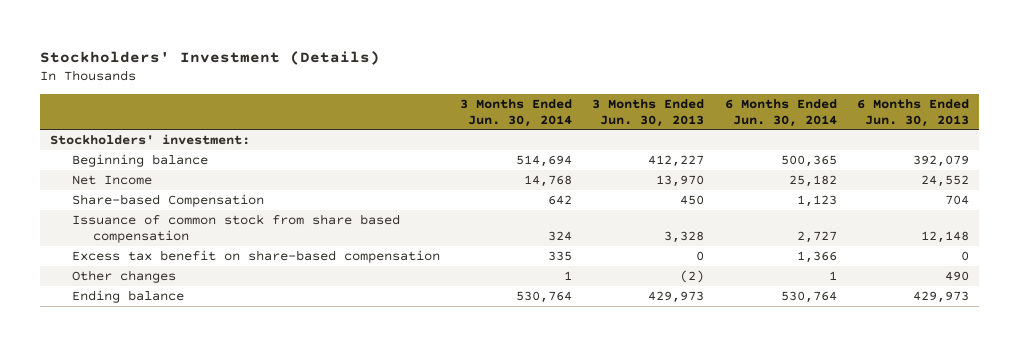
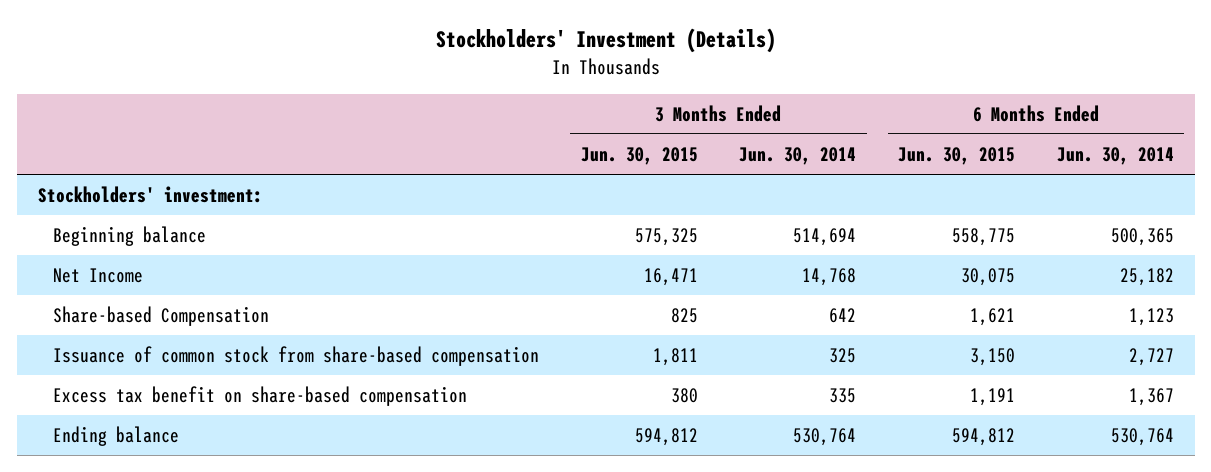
[592,98,705,127] 3 Months Ended Jun. 30, 2013 -> none
[857,98,970,127] 6 Months Ended Jun. 30, 2013 -> none
none -> [580,146,698,165] Jun. 30, 2015
none -> [898,146,1016,165] Jun. 30, 2015
[71,269,176,283] Other changes -> none
[71,213,400,243] Issuance of common stock from share based compensation -> [52,345,539,366] Issuance of common stock from share-based compensation
[548,230,573,241] 324 -> [829,347,857,363] 325
[796,250,837,263] 1,366 -> [1128,387,1174,406] 1,367

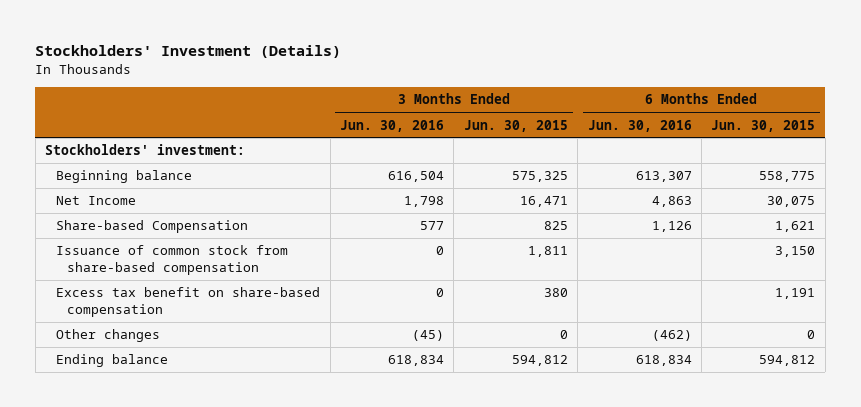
[739,146,857,165] Jun. 30, 2014 -> none
[1056,146,1174,165] Jun. 30, 2014 -> none
none -> [339,119,444,132] Jun. 30, 2016
none -> [587,119,692,132] Jun. 30, 2016
none -> [56,329,161,343] Other changes

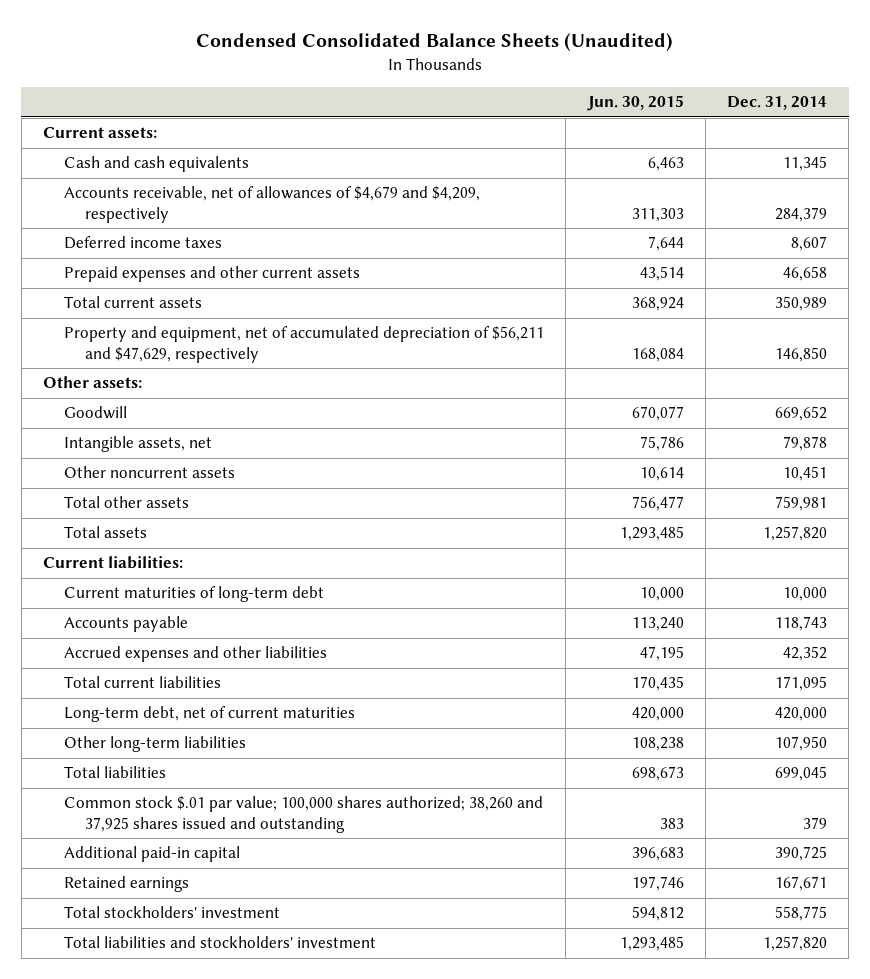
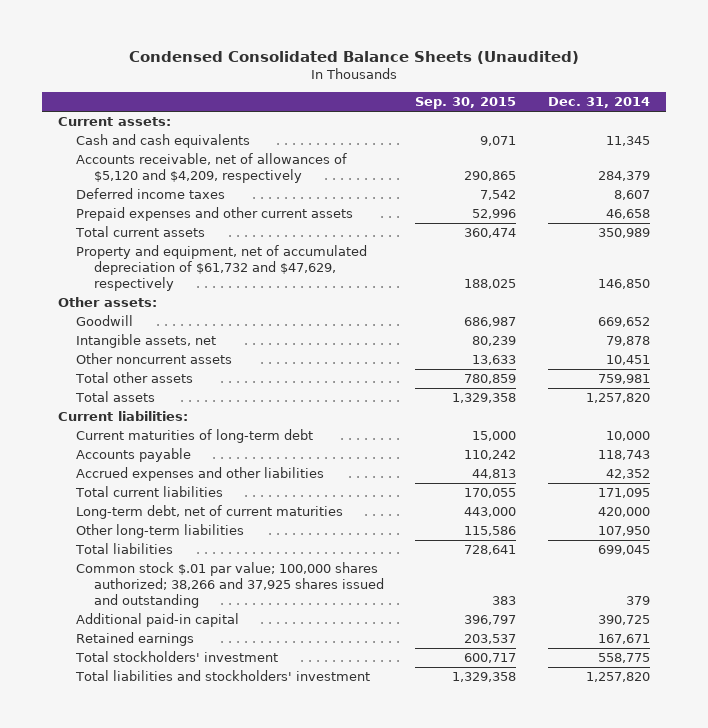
[586,95,684,112] Jun. 30, 2015 -> none
none -> [415,97,517,110] Sep. 30, 2015
[64,186,481,224] Accounts receivable, net of allowances of $4,679 and $4,209, respectively -> [76,153,348,183] Accounts receivable, net of allowances of $5,120 and $4,209, respectively
[64,326,545,364] Property and equipment, net of accumulated depreciation of $56,211 and $47,629, respectively -> [76,245,368,291] Property and equipment, net of accumulated depreciation of $61,732 and $47,629, respectively
[64,796,544,834] Common stock $.01 par value; 100,000 shares authorized; 38,260 and 37,925 shares issued and outstanding -> [76,562,384,608] Common stock $.01 par value; 100,000 shares authorized; 38,266 and 37,925 shares issued and outstanding

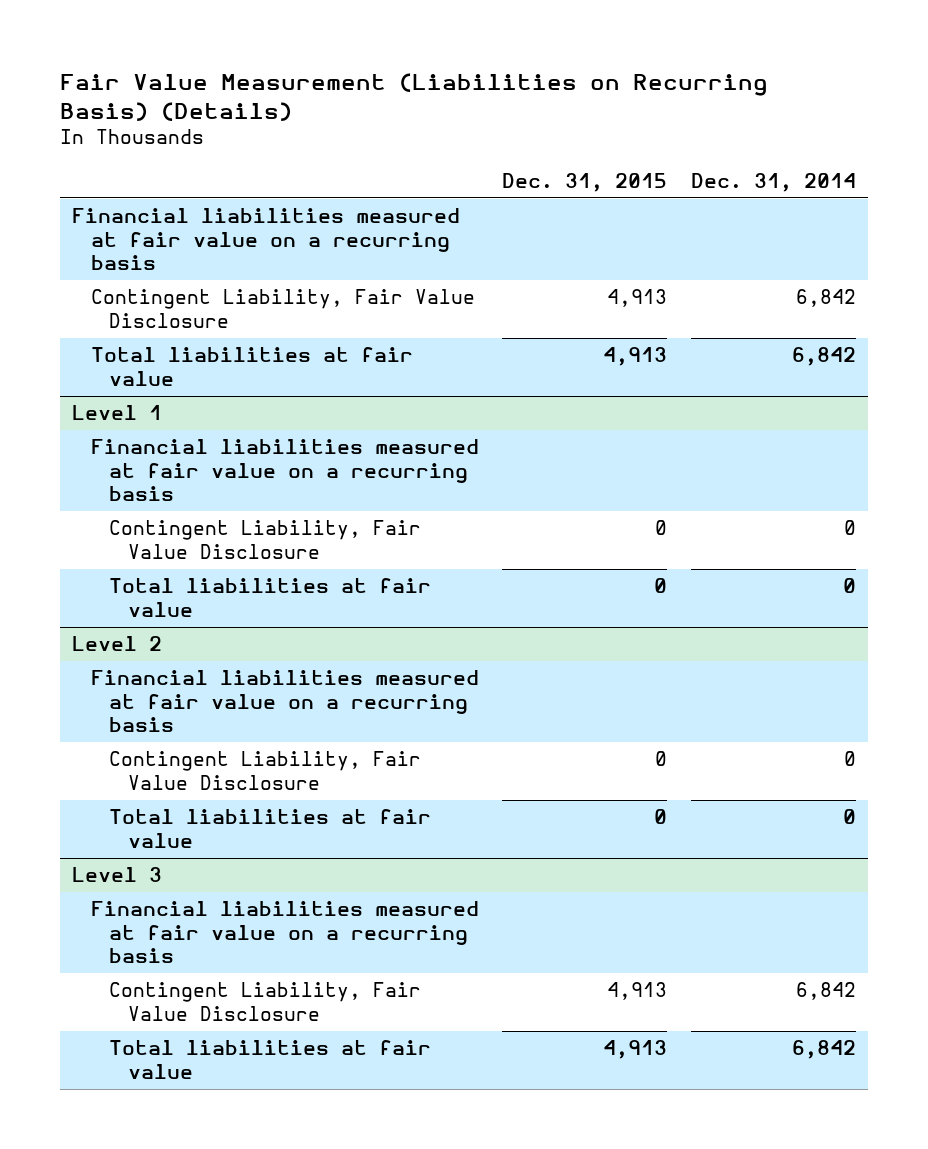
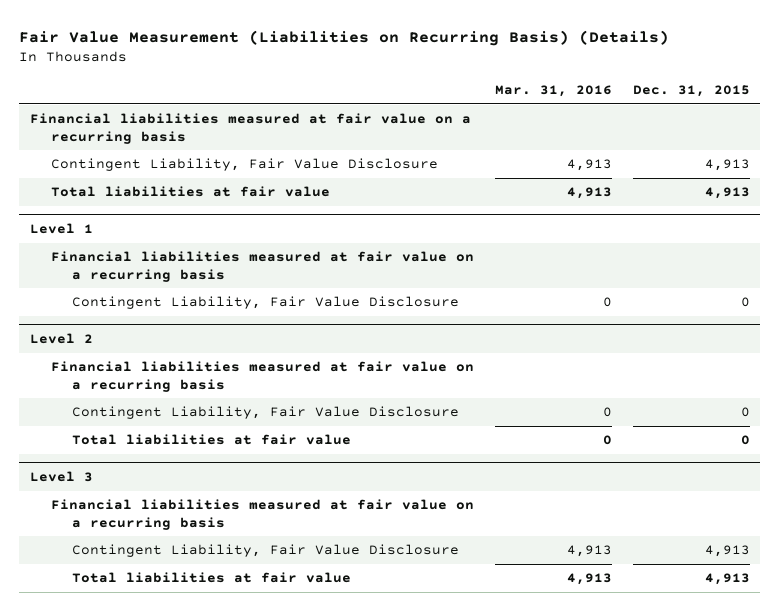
[690,172,856,192] Dec. 31, 2014 -> none
none -> [494,85,612,98] Mar. 31, 2016
[109,578,432,617] Total liabilities at fair value -> none

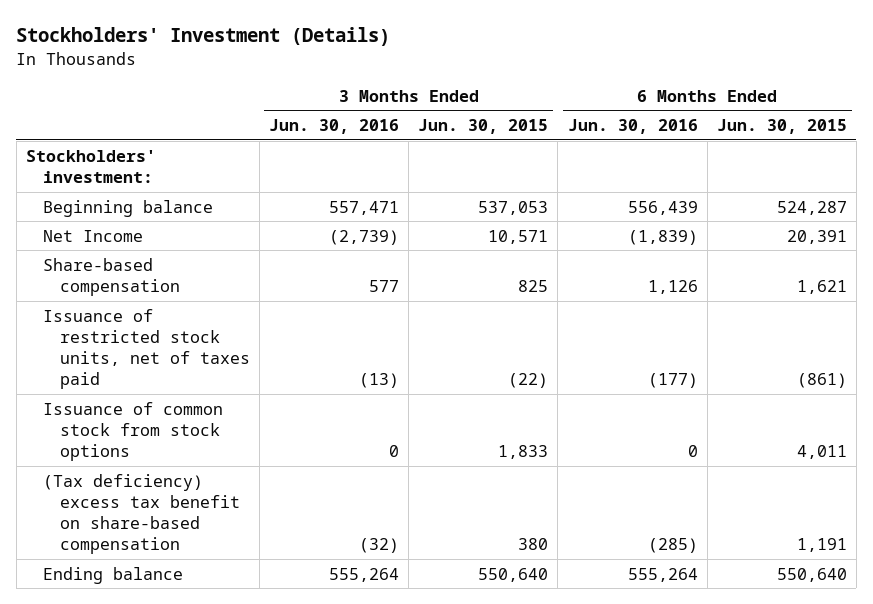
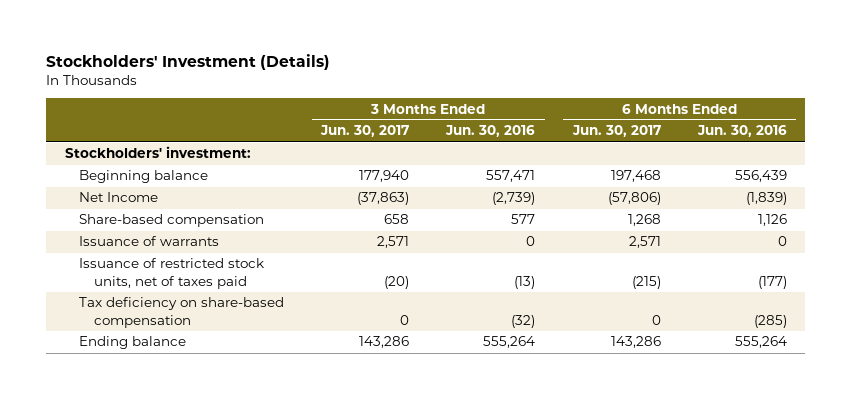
[418,119,549,135] Jun. 30, 2015 -> none
[716,119,847,135] Jun. 30, 2015 -> none
none -> [320,125,410,138] Jun. 30, 2017
none -> [571,125,661,138] Jun. 30, 2017
none -> [79,236,220,247] Issuance of warrants
[42,401,223,462] Issuance of common stock from stock options -> none
[42,473,240,555] (Tax deficiency) excess tax benefit on share-based compensation -> [79,297,285,328] Tax deficiency on share-based compensation

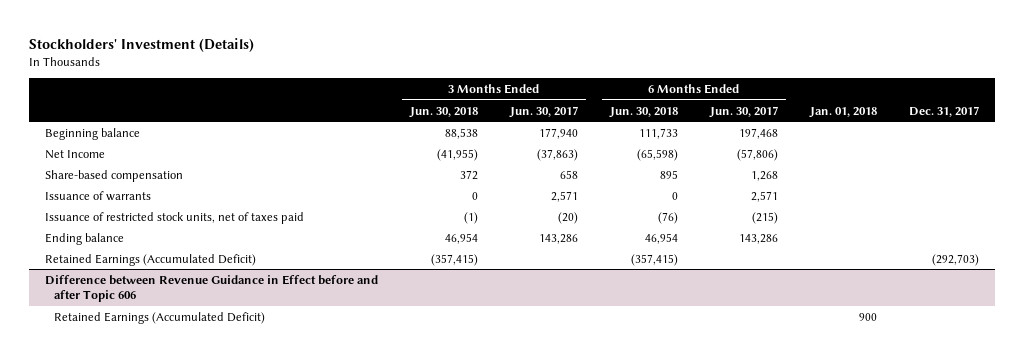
[445,125,536,138] Jun. 30, 2016 -> none
[696,125,787,138] Jun. 30, 2016 -> none
none -> [409,106,479,118] Jun. 30, 2018
none -> [608,106,678,118] Jun. 30, 2018
none -> [808,106,877,118] Jan. 01, 2018
none -> [908,105,979,117] Dec. 31, 2017
[64,146,251,159] Stockholders' investment: -> none
[79,297,285,328] Tax deficiency on share-based compensation -> none
none -> [45,253,257,266] Retained Earnings (Accumulated Deficit)
none -> [45,274,379,303] Difference between Revenue Guidance in Effect before and after Topic 606
none -> [54,311,266,324] Retained Earnings (Accumulated Deficit)

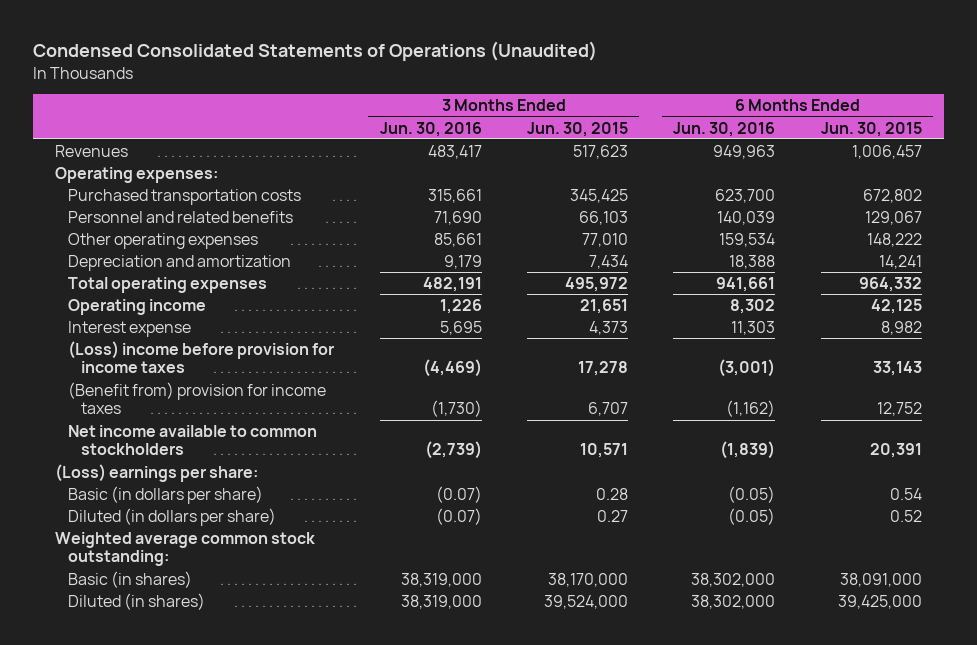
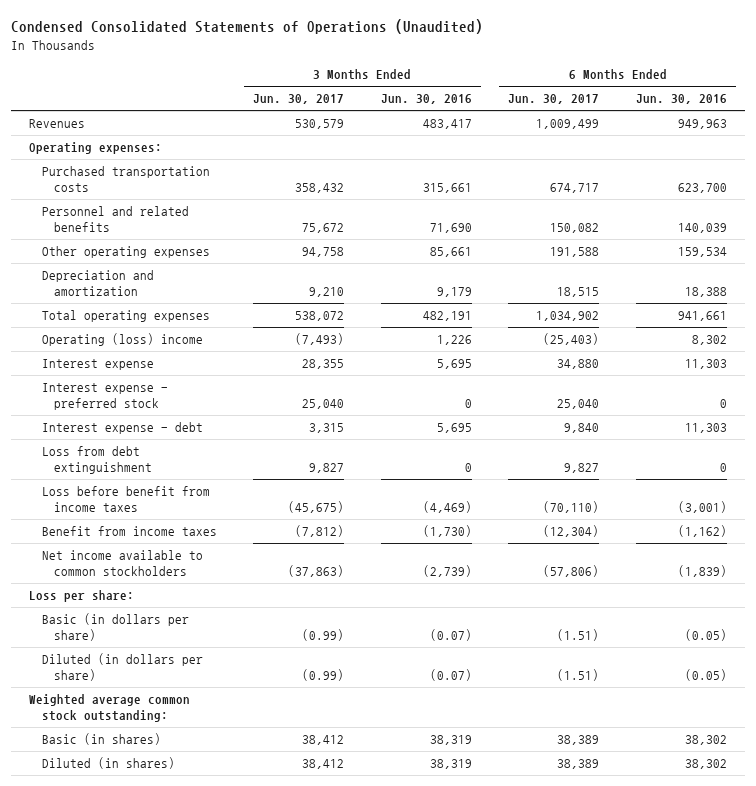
[527,121,629,137] Jun. 30, 2015 -> none
[820,121,922,137] Jun. 30, 2015 -> none
none -> [253,94,345,105] Jun. 30, 2017
none -> [508,94,600,105] Jun. 30, 2017
[68,298,207,315] Operating income -> [41,333,203,347] Operating (loss) income
none -> [41,383,168,410] Interest expense - preferred stock
none -> [41,422,203,435] Interest expense - debt
none -> [41,446,152,474] Loss from debt extinguishment
[68,340,335,374] (Loss) income before provision for income taxes -> [41,486,210,512] Loss before benefit from income taxes
[68,381,327,415] (Benefit from) provision for income taxes -> [41,526,217,537] Benefit from income taxes
[55,463,259,482] (Loss) earnings per share: -> [29,590,135,603] Loss per share:
[400,572,482,587] 38,319,000 -> [429,735,472,746] 38,319
[691,572,776,587] 38,302,000 -> [685,735,728,746] 38,302
[400,594,482,609] 38,319,000 -> [429,759,472,770] 38,319
[691,594,776,609] 38,302,000 -> [685,759,728,770] 38,302

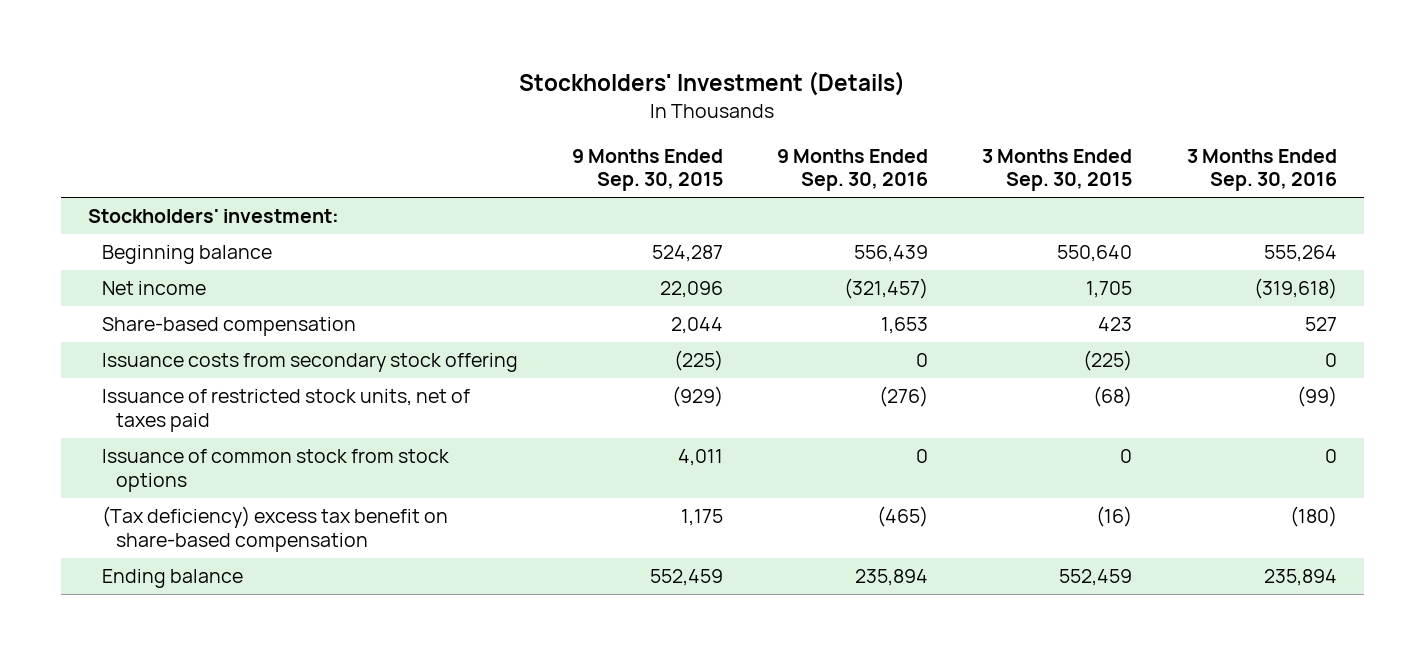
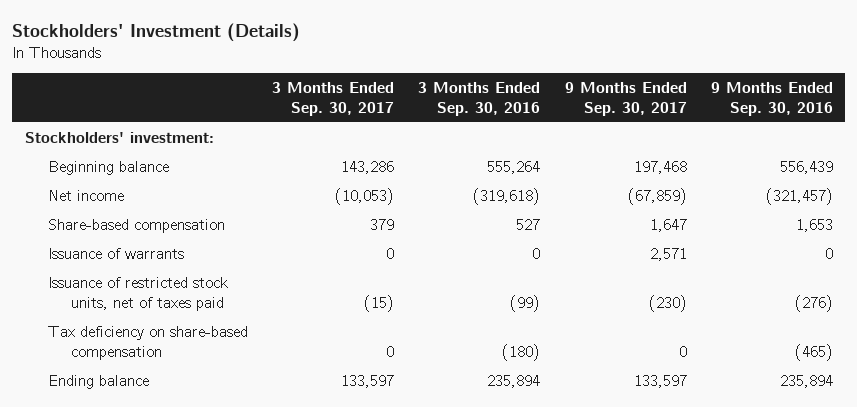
[572,148,724,192] 9 Months Ended Sep. 30, 2015 -> none
[982,148,1133,192] 3 Months Ended Sep. 30, 2015 -> none
none -> [272,81,395,116] 3 Months Ended Sep. 30, 2017
none -> [564,81,687,116] 9 Months Ended Sep. 30, 2017
[101,353,518,373] Issuance costs from secondary stock offering -> [47,247,184,259] Issuance of warrants
[101,449,450,492] Issuance of common stock from stock options -> none
[101,506,448,552] (Tax deficiency) excess tax benefit on share-based compensation -> [47,325,248,360] Tax deficiency on share-based compensation

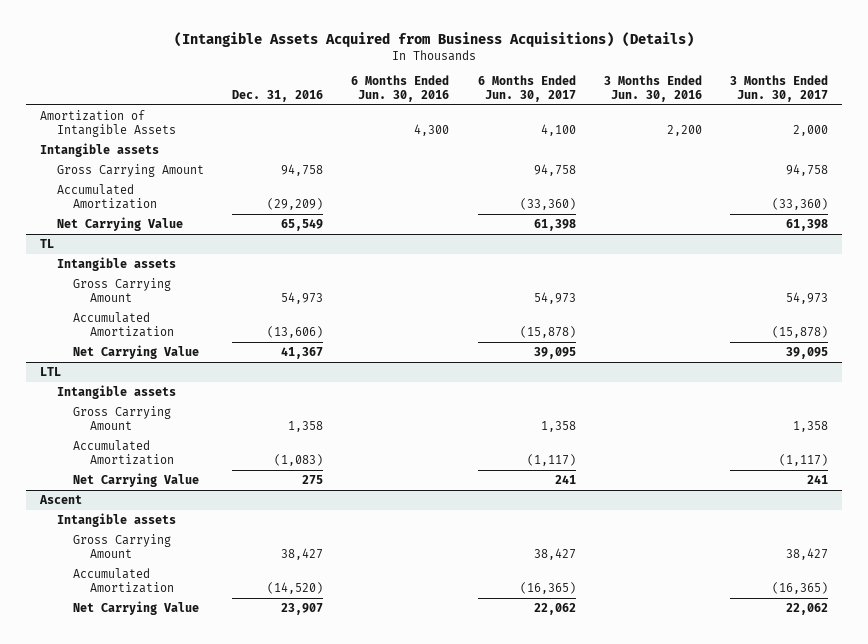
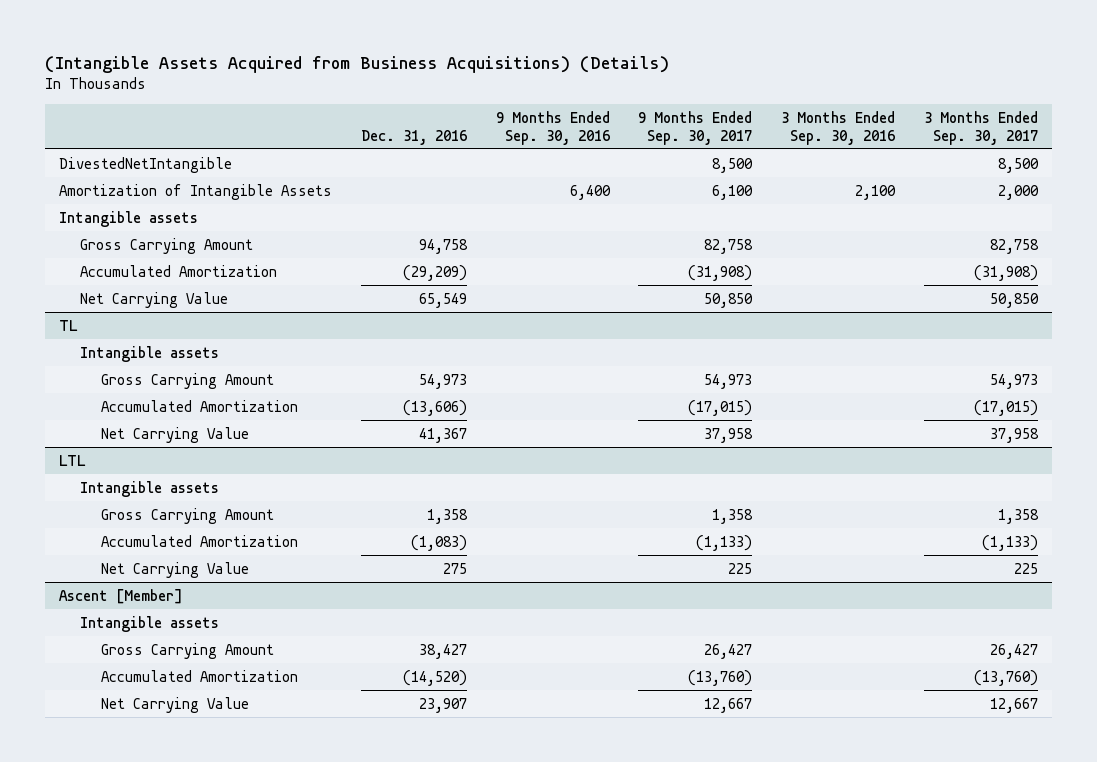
[351,75,450,102] 6 Months Ended Jun. 30, 2016 -> none
[477,75,576,102] 6 Months Ended Jun. 30, 2017 -> none
[603,75,702,102] 3 Months Ended Jun. 30, 2016 -> none
[730,75,829,102] 3 Months Ended Jun. 30, 2017 -> none
none -> [495,110,610,145] 9 Months Ended Sep. 30, 2016
none -> [638,110,753,145] 9 Months Ended Sep. 30, 2017
none -> [781,110,896,145] 3 Months Ended Sep. 30, 2016
none -> [923,110,1038,145] 3 Months Ended Sep. 30, 2017
none -> [59,156,233,173] DivestedNetIntangible
[39,495,83,505] Ascent -> [59,588,184,604] Ascent [Member]

